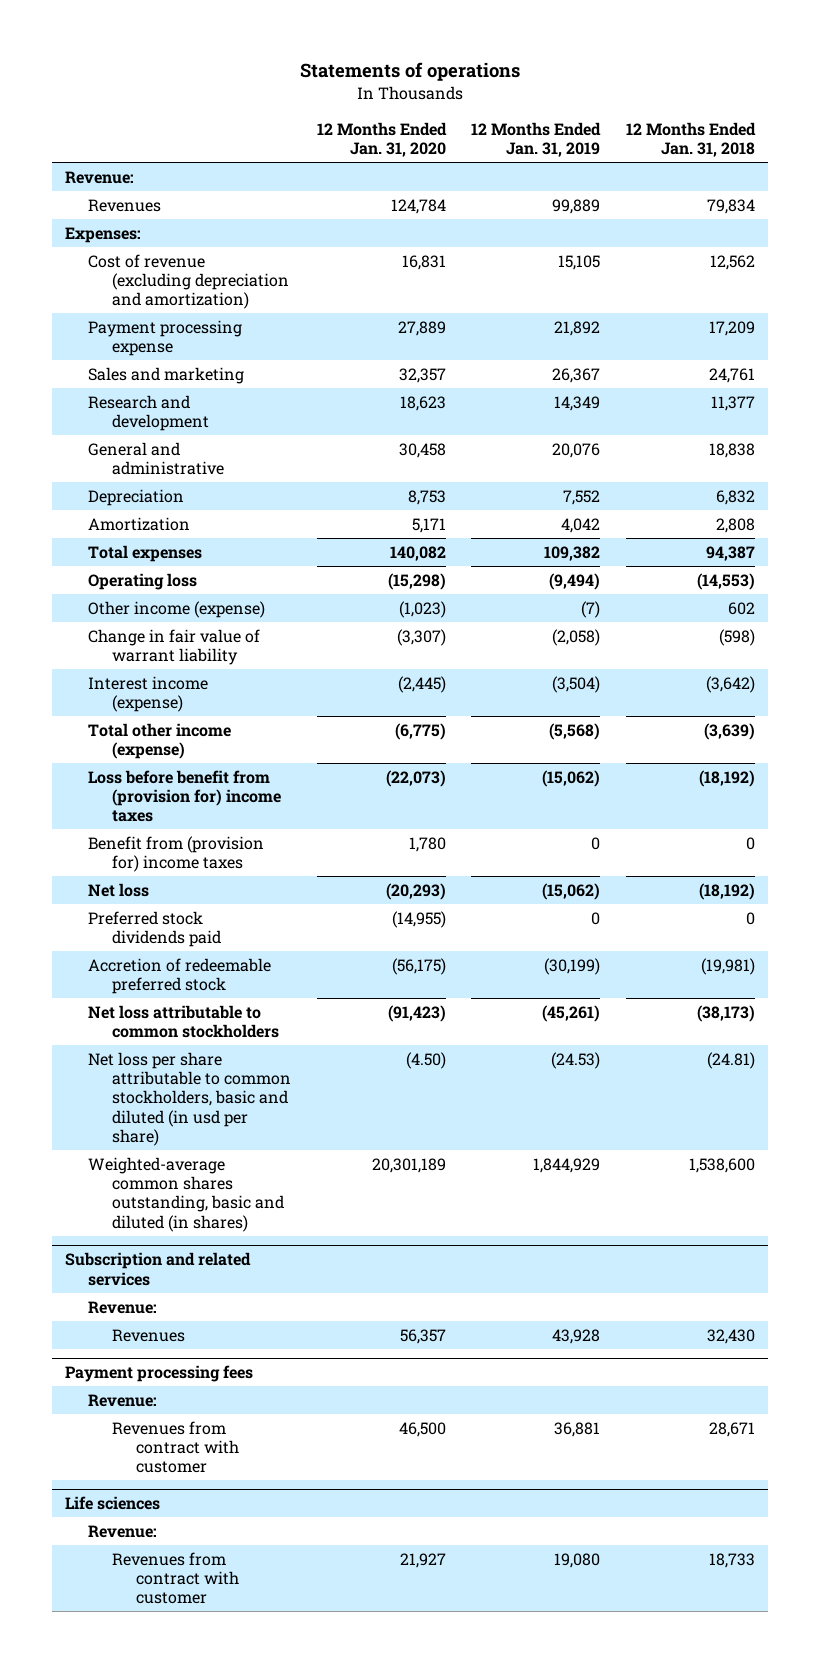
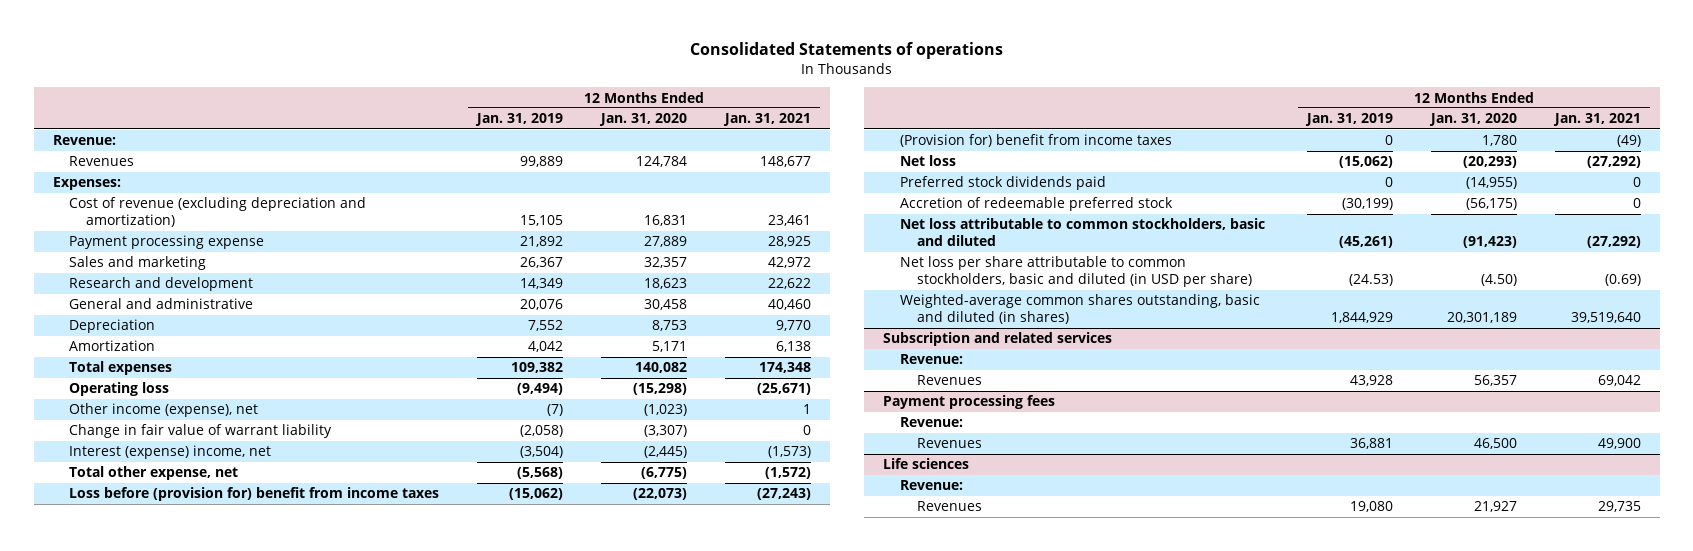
[299,62,520,82] Statements of operations -> [689,42,1003,60] Consolidated Statements of operations
[625,121,756,158] 12 Months Ended Jan. 31, 2018 -> none
none -> [722,113,811,127] Jan. 31, 2021
[88,600,266,618] Other income (expense) -> [69,403,259,418] Other income (expense), net
[88,675,209,712] Interest income (expense) -> [69,445,272,460] Interest (expense) income, net
[88,722,232,759] Total other income (expense) -> [69,466,239,481] Total other expense, net
[88,769,282,823] Loss before benefit from (provision for) income taxes -> [69,487,440,502] Loss before (provision for) benefit from income taxes
[88,835,265,872] Benefit from (provision for) income taxes -> [899,134,1172,148] (Provision for) benefit from income taxes
[88,1004,280,1038] Net loss attributable to common stockholders -> [899,218,1265,247] Net loss attributable to common stockholders, basic and diluted
[88,1051,292,1146] Net loss per share attributable to common stockholders, basic and diluted (in usd per share) -> [899,256,1252,288] Net loss per share attributable to common stockholders, basic and diluted (in USD per share)
[112,1420,239,1474] Revenues from contract with customer -> [916,438,982,449] Revenues
[112,1551,239,1605] Revenues from contract with customer -> [916,501,982,512] Revenues

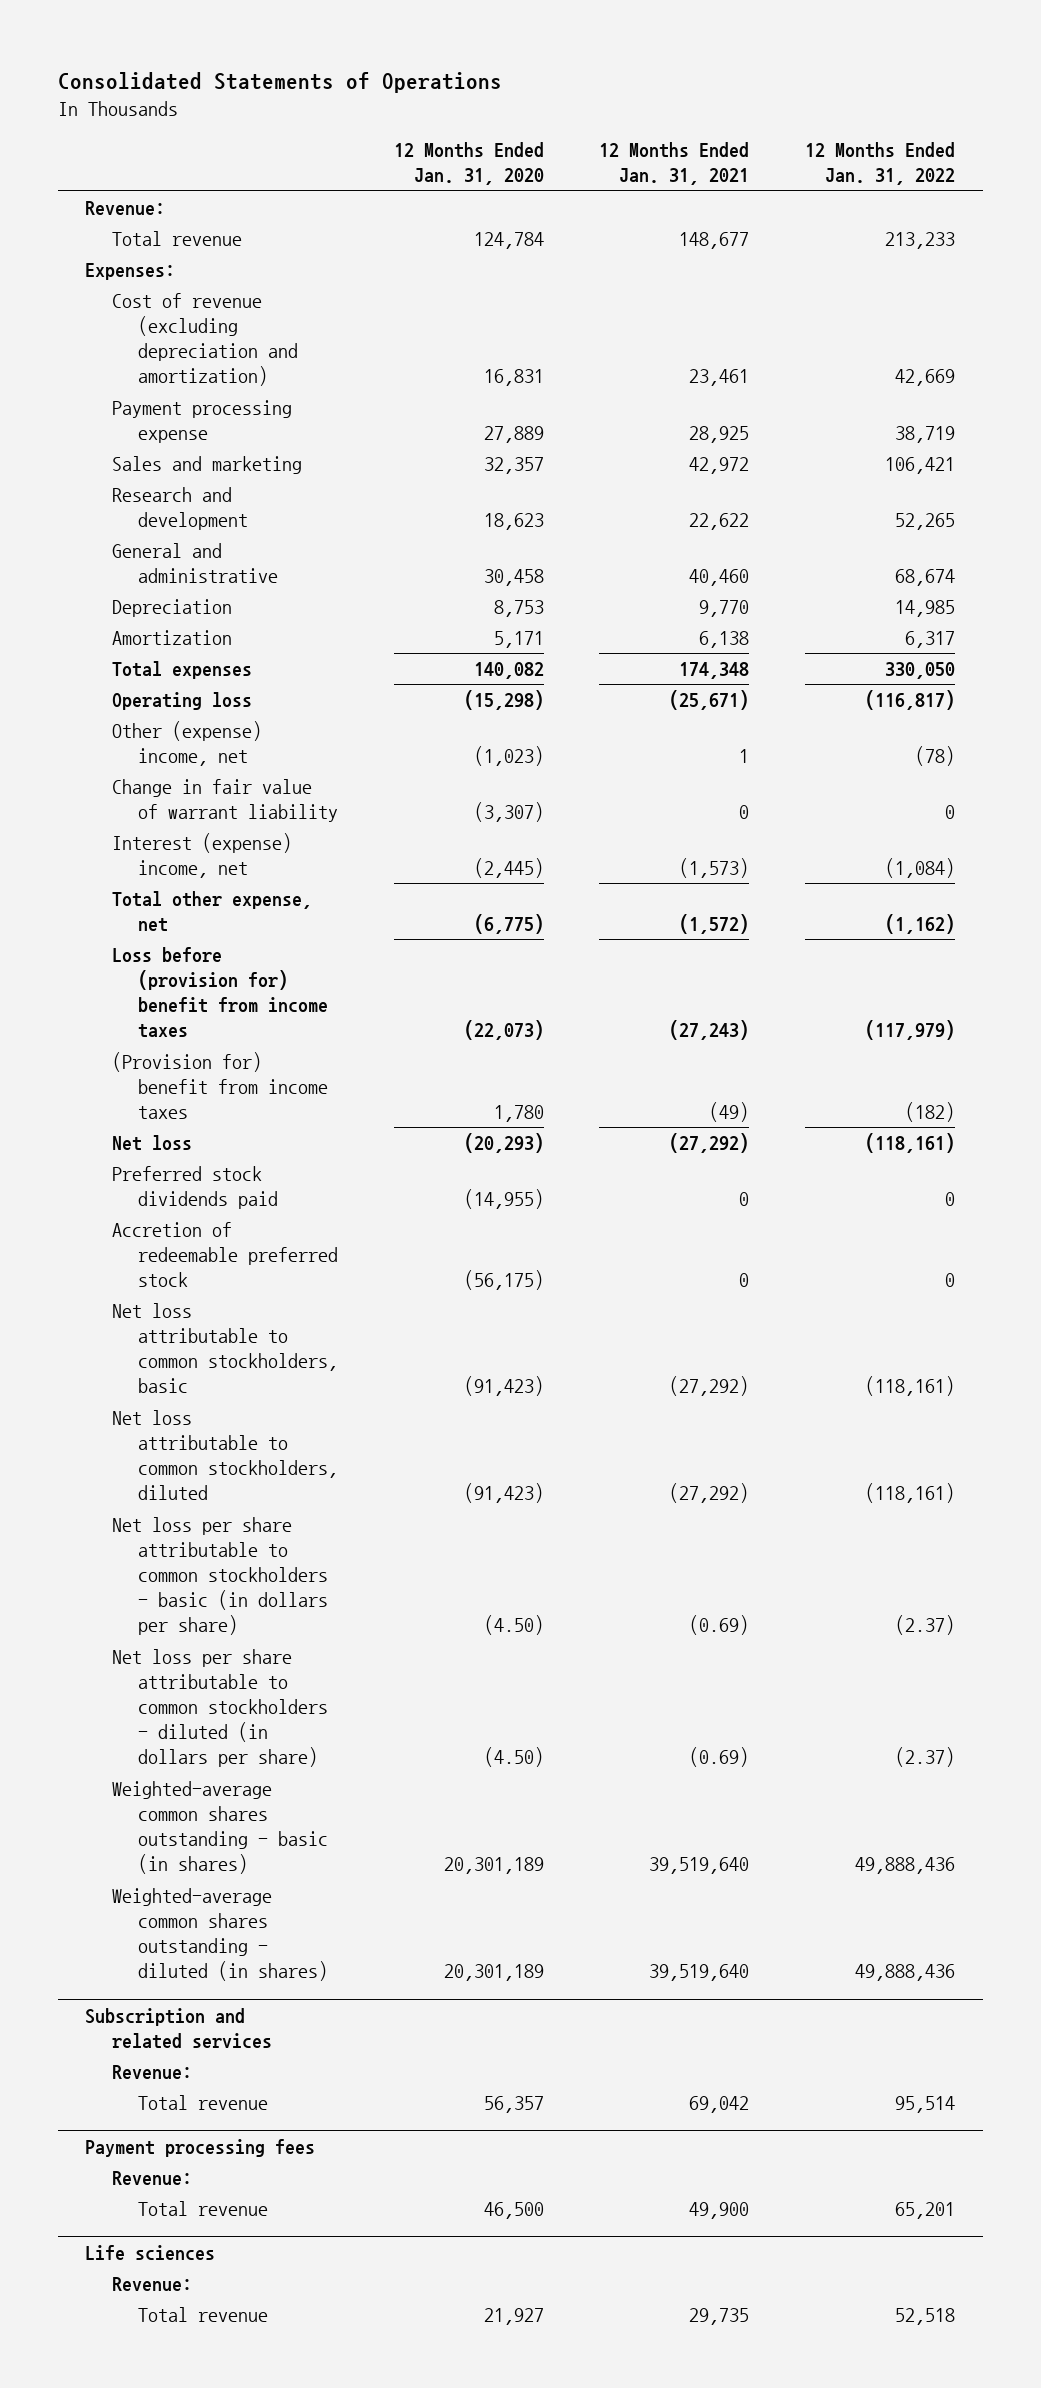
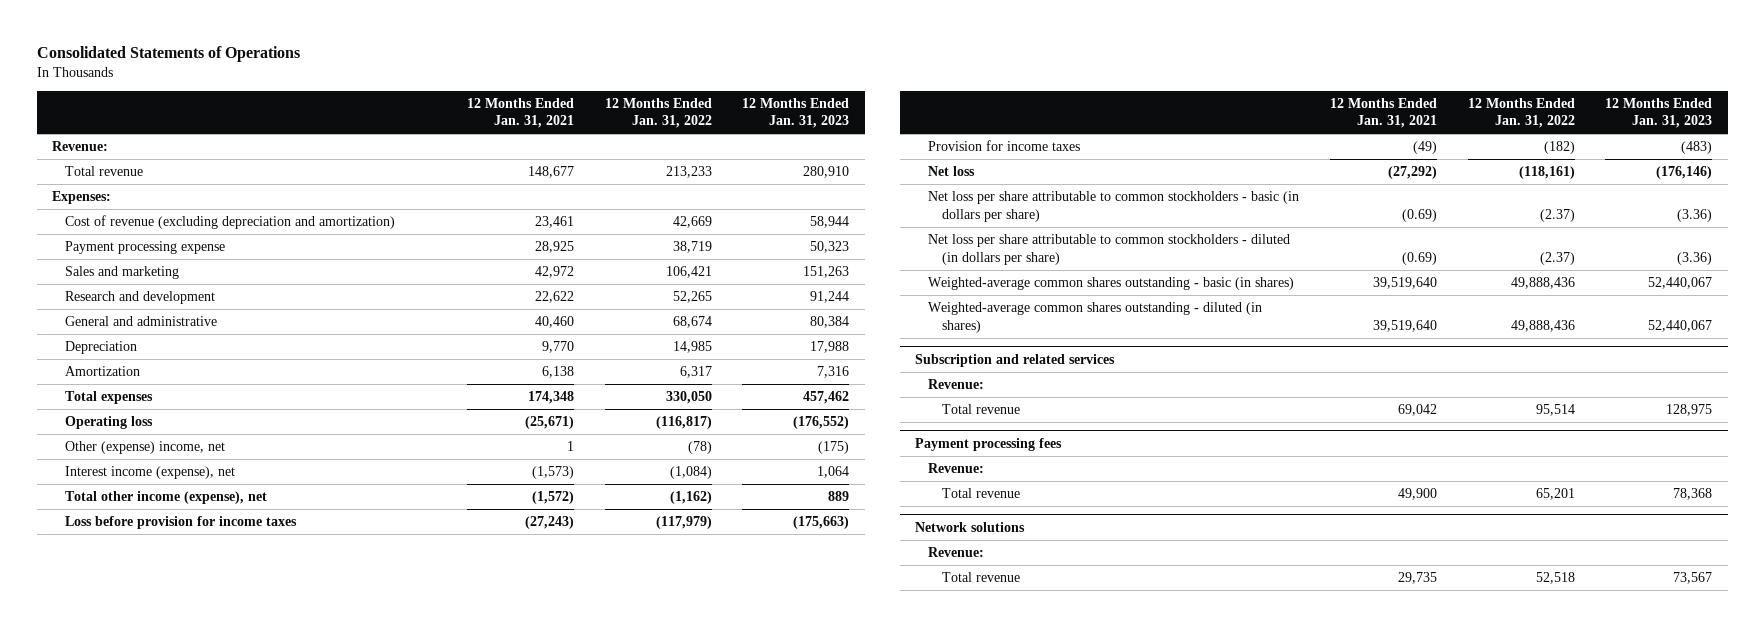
[393,142,544,186] 12 Months Ended Jan. 31, 2020 -> none
none -> [742,97,850,129] 12 Months Ended Jan. 31, 2023
[111,779,339,823] Change in fair value of warrant liability -> none
[111,833,292,879] Interest (expense) income, net -> [65,466,236,480] Interest income (expense), net
[111,891,312,933] Total other expense, net -> [65,491,268,505] Total other income (expense), net
[111,947,329,1039] Loss before (provision for) benefit from income taxes -> [65,516,298,530] Loss before provision for income taxes
[111,1052,329,1120] (Provision for) benefit from income taxes -> [928,140,1081,152] Provision for income taxes
[111,1166,279,1210] Preferred stock dividends paid -> none
[111,1222,339,1288] Accretion of redeemable preferred stock -> none
[111,1303,339,1394] Net loss attributable to common stockholders, basic -> none
[111,1410,339,1501] Net loss attributable to common stockholders, diluted -> none
[85,2244,216,2261] Life sciences -> none
none -> [914,521,1025,532] Network solutions

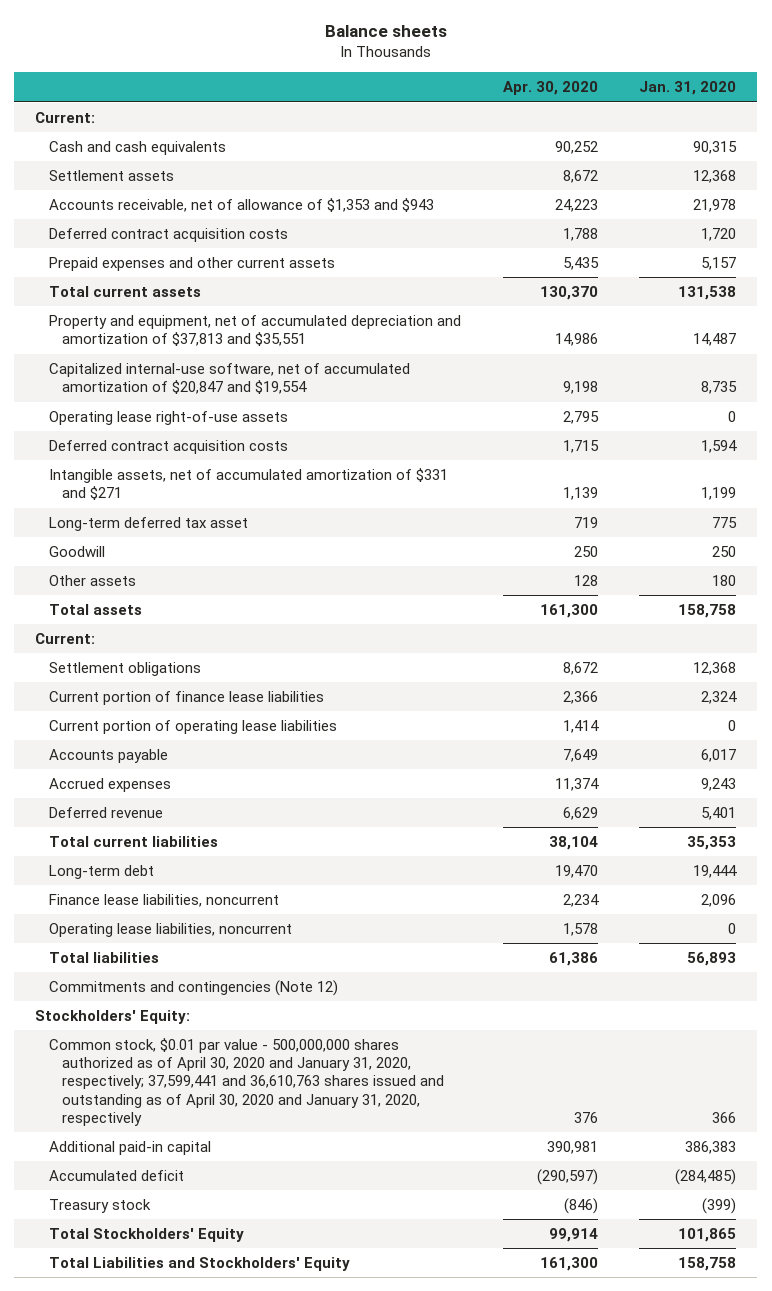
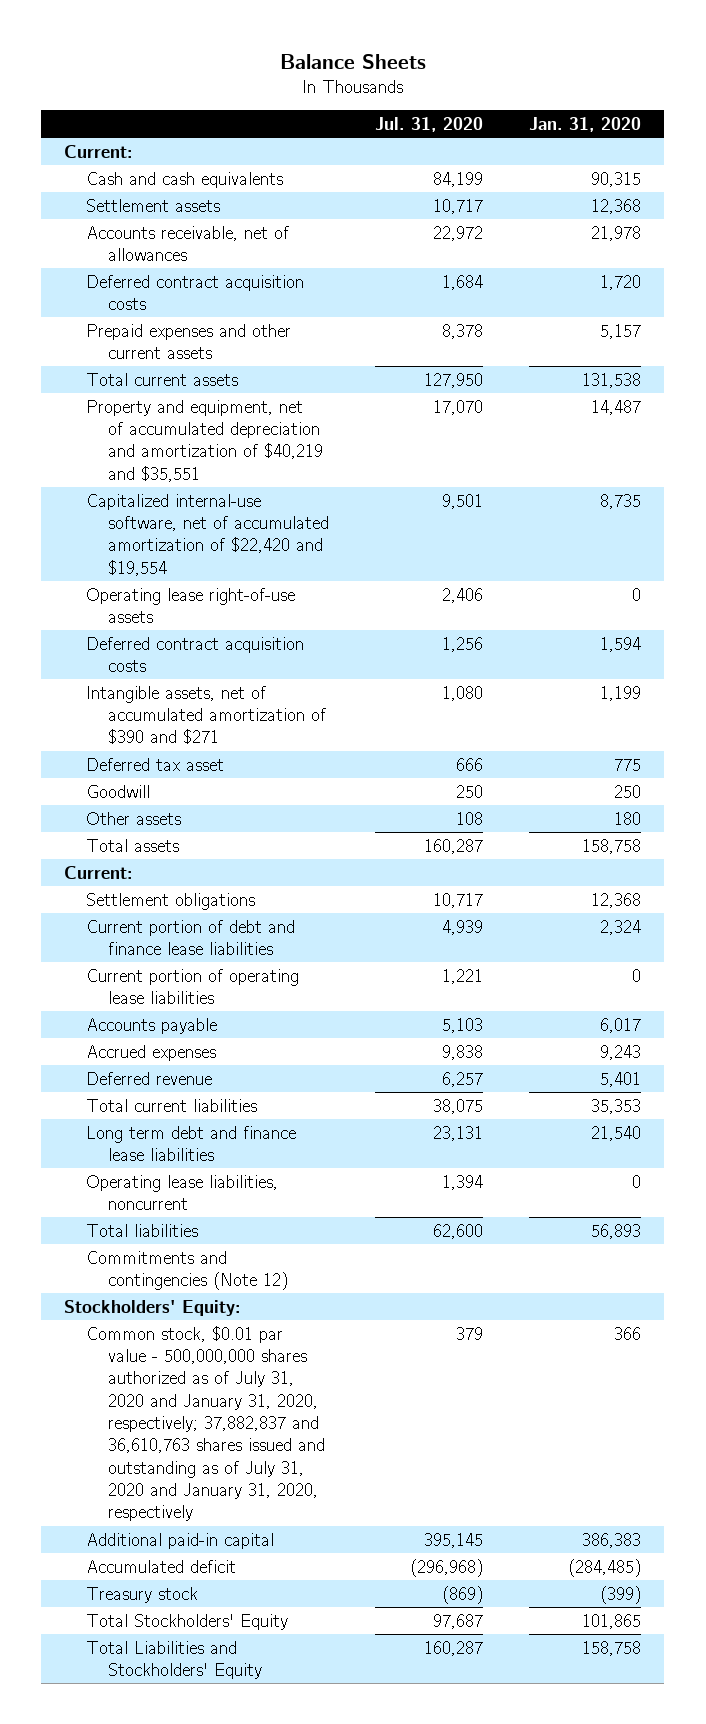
[324,25,447,38] Balance sheets -> [279,53,426,69] Balance Sheets
[502,81,598,96] Apr. 30, 2020 -> none
none -> [374,116,483,132] Jul. 31, 2020
[48,197,434,212] Accounts receivable, net of allowance of $1,353 and $943 -> [85,225,289,261] Accounts receivable, net of allowances
[48,314,461,347] Property and equipment, net of accumulated depreciation and amortization of $37,813 and $35,551 -> [85,399,323,482] Property and equipment, net of accumulated depreciation and amortization of $40,219 and $35,551
[48,362,410,395] Capitalized internal-use software, net of accumulated amortization of $20,847 and $19,554 -> [85,493,329,576] Capitalized internal-use software, net of accumulated amortization of $22,420 and $19,554
[48,467,448,501] Intangible assets, net of accumulated amortization of $331 and $271 -> [85,685,326,745] Intangible assets, net of accumulated amortization of $390 and $271
[48,516,248,531] Long-term deferred tax asset -> [85,757,224,771] Deferred tax asset
[48,690,324,705] Current portion of finance lease liabilities -> [85,919,295,955] Current portion of debt and finance lease liabilities
[48,864,154,879] Long-term debt -> none
[48,893,279,907] Finance lease liabilities, noncurrent -> none
none -> [85,1125,296,1161] Long term debt and finance lease liabilities
[48,1037,445,1126] Common stock, $0.01 par value - 500,000,000 shares authorized as of April 30, 2020 and January 31, 2020, respectively; 37,599,441 and 36,610,763 shares issued and outstanding as of April 30, 2020 and January 31, 2020, respectively -> [85,1325,325,1522] Common stock, $0.01 par value - 500,000,000 shares authorized as of July 31, 2020 and January 31, 2020, respectively; 37,882,837 and 36,610,763 shares issued and outstanding as of July 31, 2020 and January 31, 2020, respectively

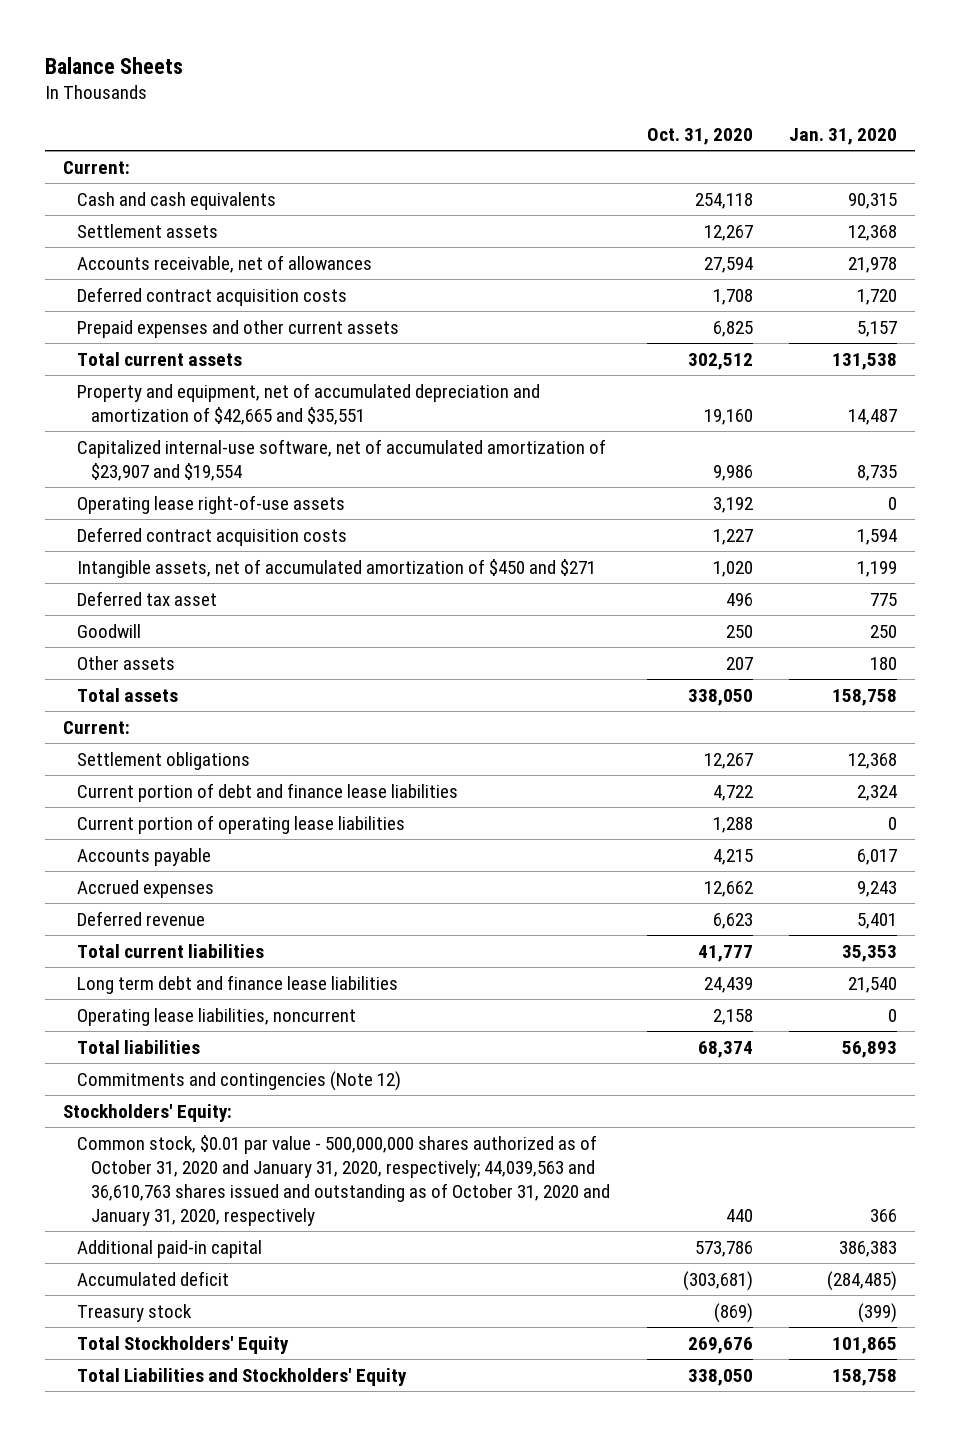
[374,116,483,132] Jul. 31, 2020 -> none
none -> [646,127,753,145] Oct. 31, 2020
[85,399,323,482] Property and equipment, net of accumulated depreciation and amortization of $40,219 and $35,551 -> [77,382,541,425] Property and equipment, net of accumulated depreciation and amortization of $42,665 and $35,551
[85,493,329,576] Capitalized internal-use software, net of accumulated amortization of $22,420 and $19,554 -> [77,438,607,481] Capitalized internal-use software, net of accumulated amortization of $23,907 and $19,554
[85,685,326,745] Intangible assets, net of accumulated amortization of $390 and $271 -> [77,558,597,578] Intangible assets, net of accumulated amortization of $450 and $271
[85,1325,325,1522] Common stock, $0.01 par value - 500,000,000 shares authorized as of July 31, 2020 and January 31, 2020, respectively; 37,882,837 and 36,610,763 shares issued and outstanding as of July 31, 2020 and January 31, 2020, respectively -> [77,1134,611,1226] Common stock, $0.01 par value - 500,000,000 shares authorized as of October 31, 2020 and January 31, 2020, respectively; 44,039,563 and 36,610,763 shares issued and outstanding as of October 31, 2020 and January 31, 2020, respectively

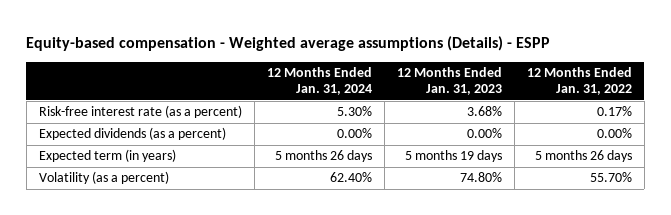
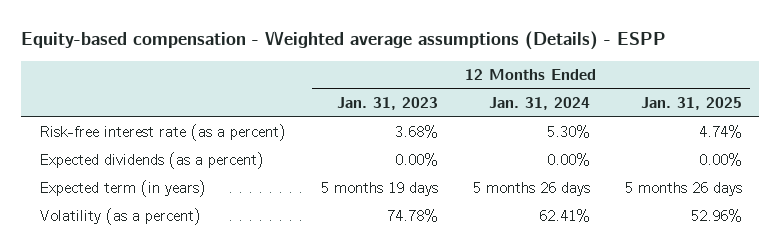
[526,67,632,96] 12 Months Ended Jan. 31, 2022 -> none
none -> [640,96,742,110] Jan. 31, 2025
[329,172,372,183] 62.40% -> [538,209,590,223] 62.41%
[459,172,502,183] 74.80% -> [386,209,438,223] 74.78%

